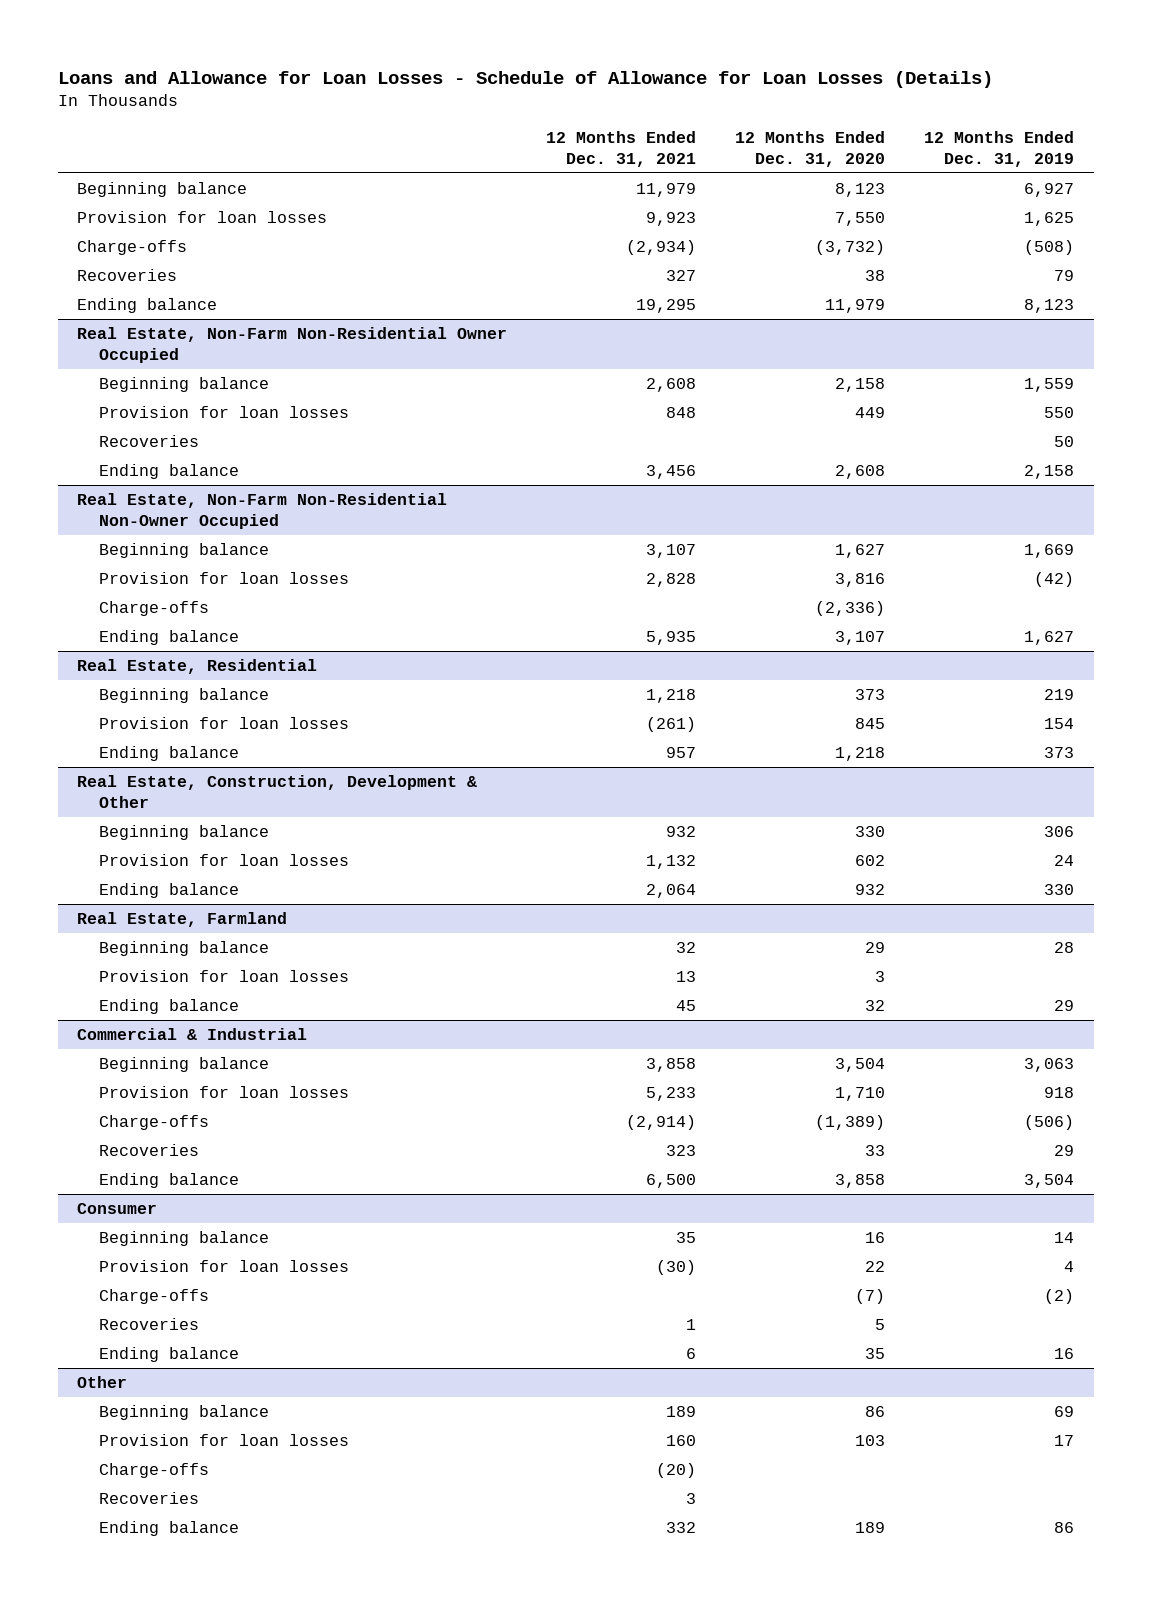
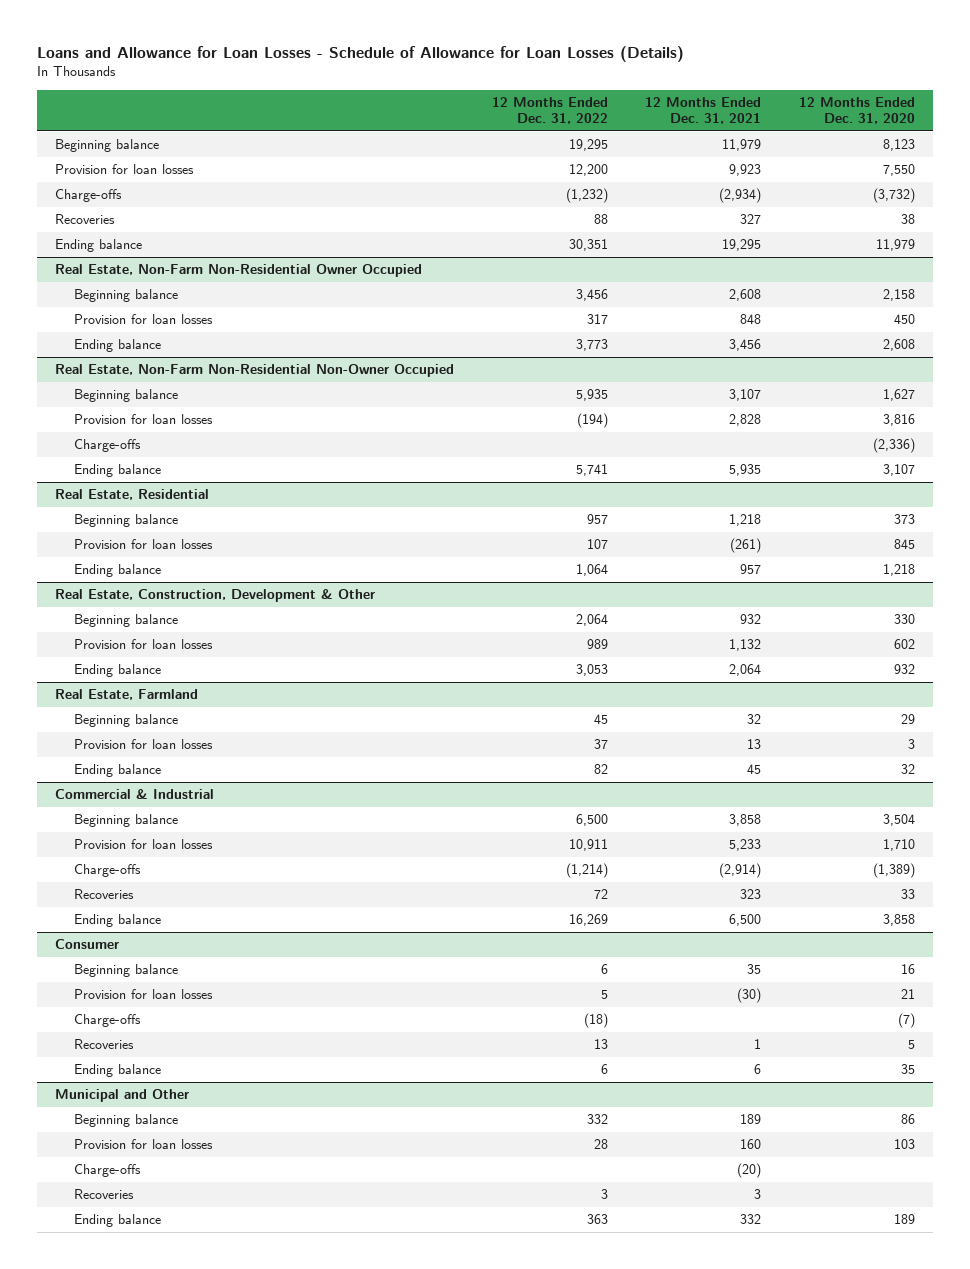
[924,130,1075,167] 12 Months Ended Dec. 31, 2019 -> none
none -> [491,96,608,125] 12 Months Ended Dec. 31, 2022
[99,435,200,448] Recoveries -> none
[855,407,886,419] 449 -> [893,314,915,325] 450
[865,1261,886,1273] 22 -> [900,989,915,1000] 21
[77,1376,128,1389] Other -> none
none -> [55,1089,190,1103] Municipal and Other

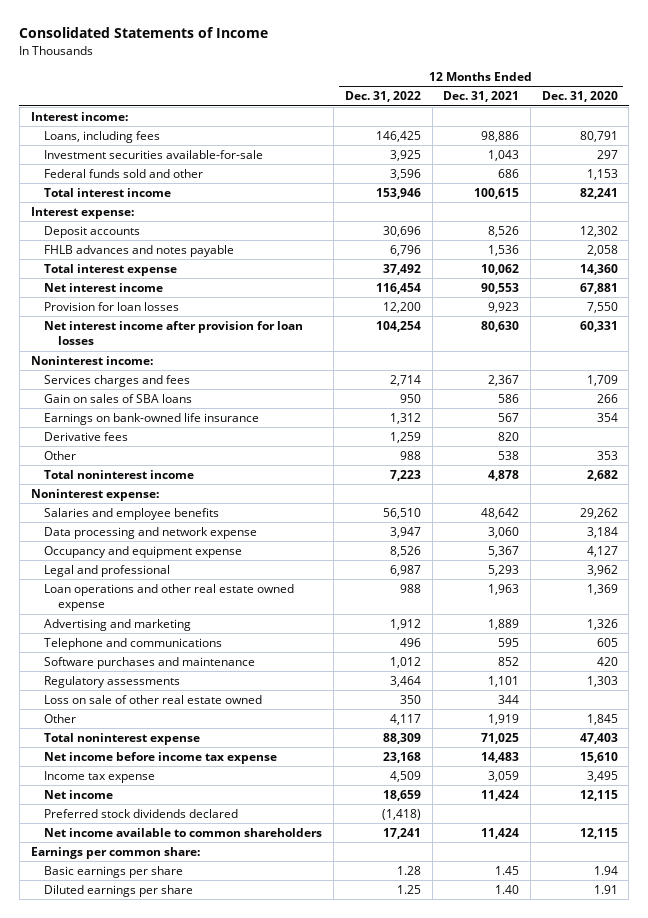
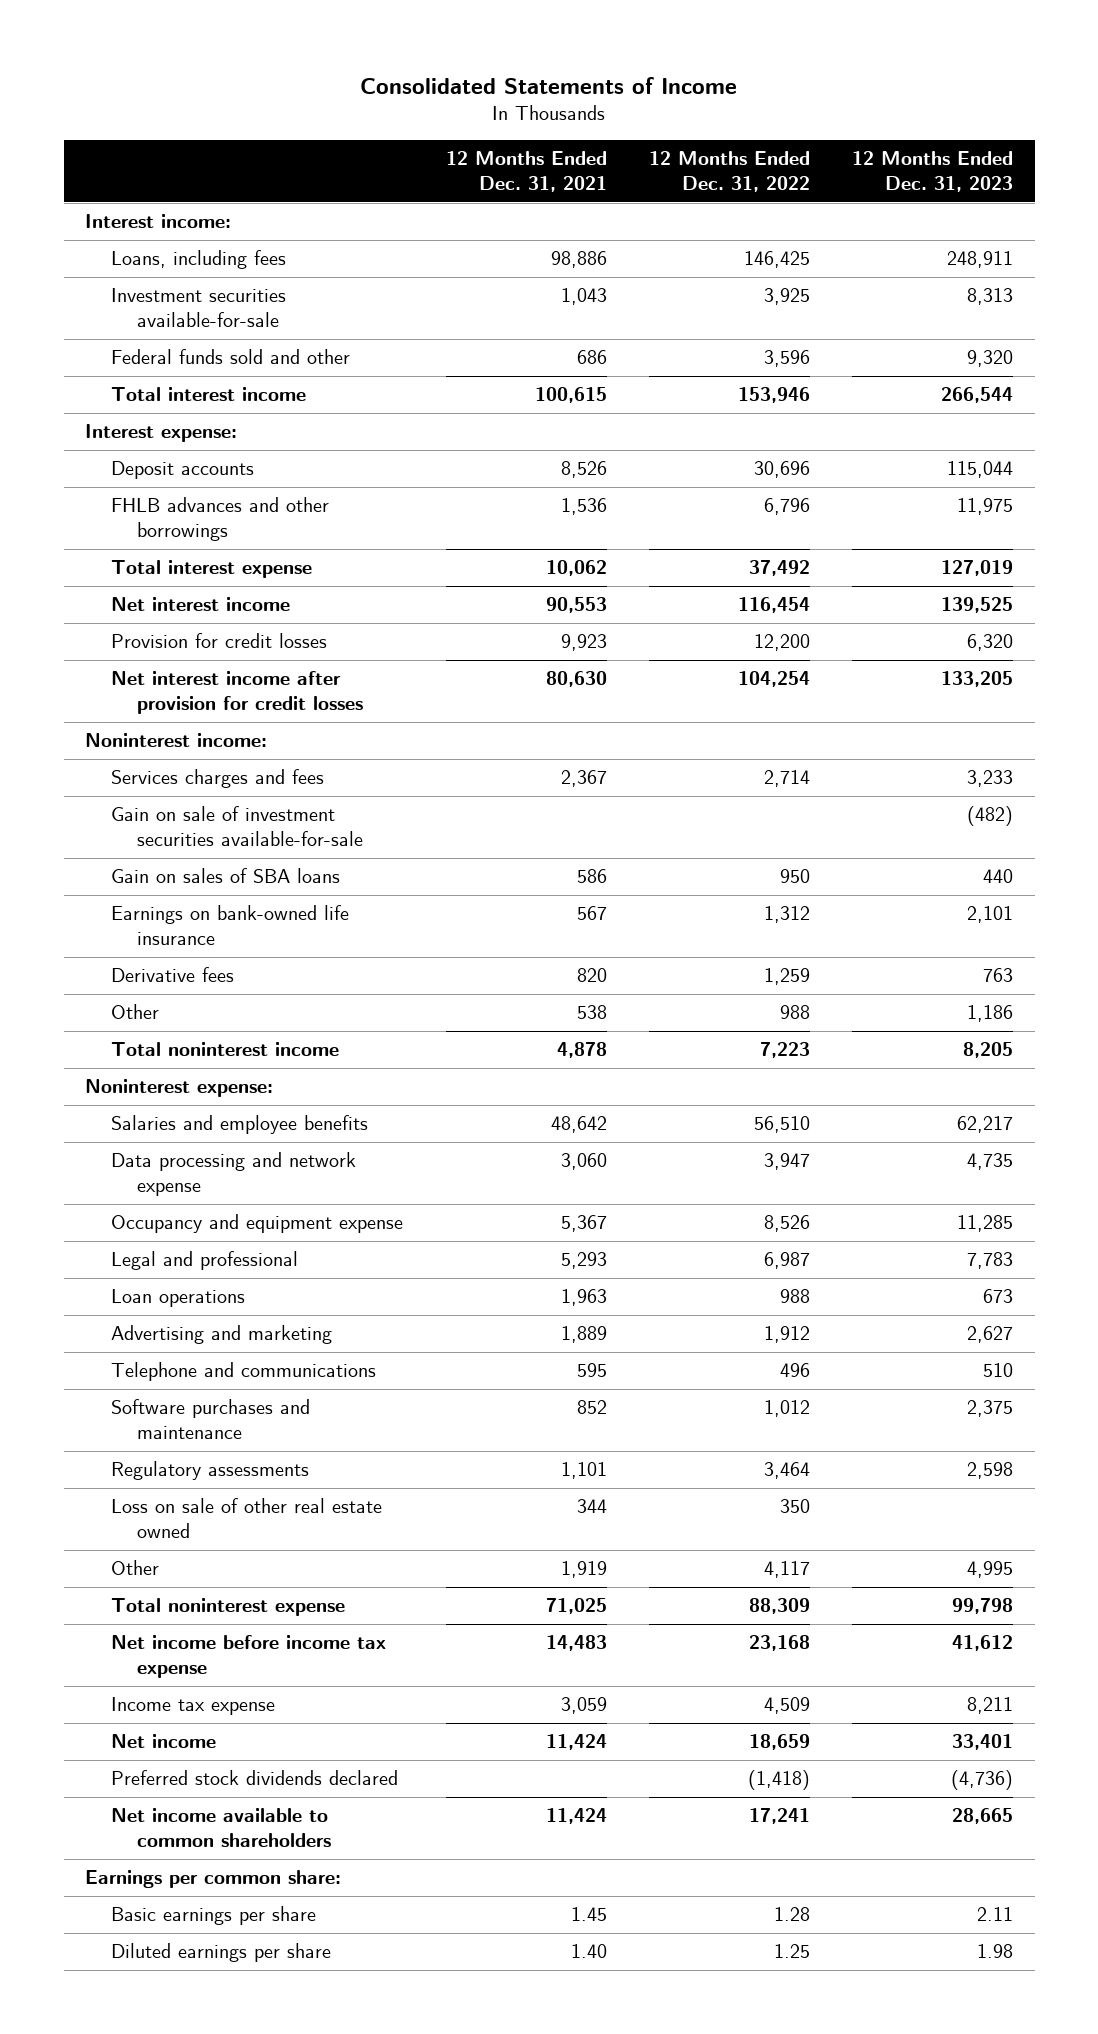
[541,91,618,103] Dec. 31, 2020 -> none
none -> [852,151,1014,192] 12 Months Ended Dec. 31, 2023
[44,245,235,258] FHLB advances and notes payable -> [111,497,330,542] FHLB advances and other borrowings
[44,302,180,312] Provision for loan losses -> [111,633,328,649] Provision for credit losses
[44,321,304,346] Net interest income after provision for loan losses -> [111,671,364,715] Net interest income after provision for credit losses
none -> [111,806,364,847] Gain on sale of investment securities available-for-sale
[44,584,295,612] Loan operations and other real estate owned expense -> [111,1289,246,1308] Loan operations

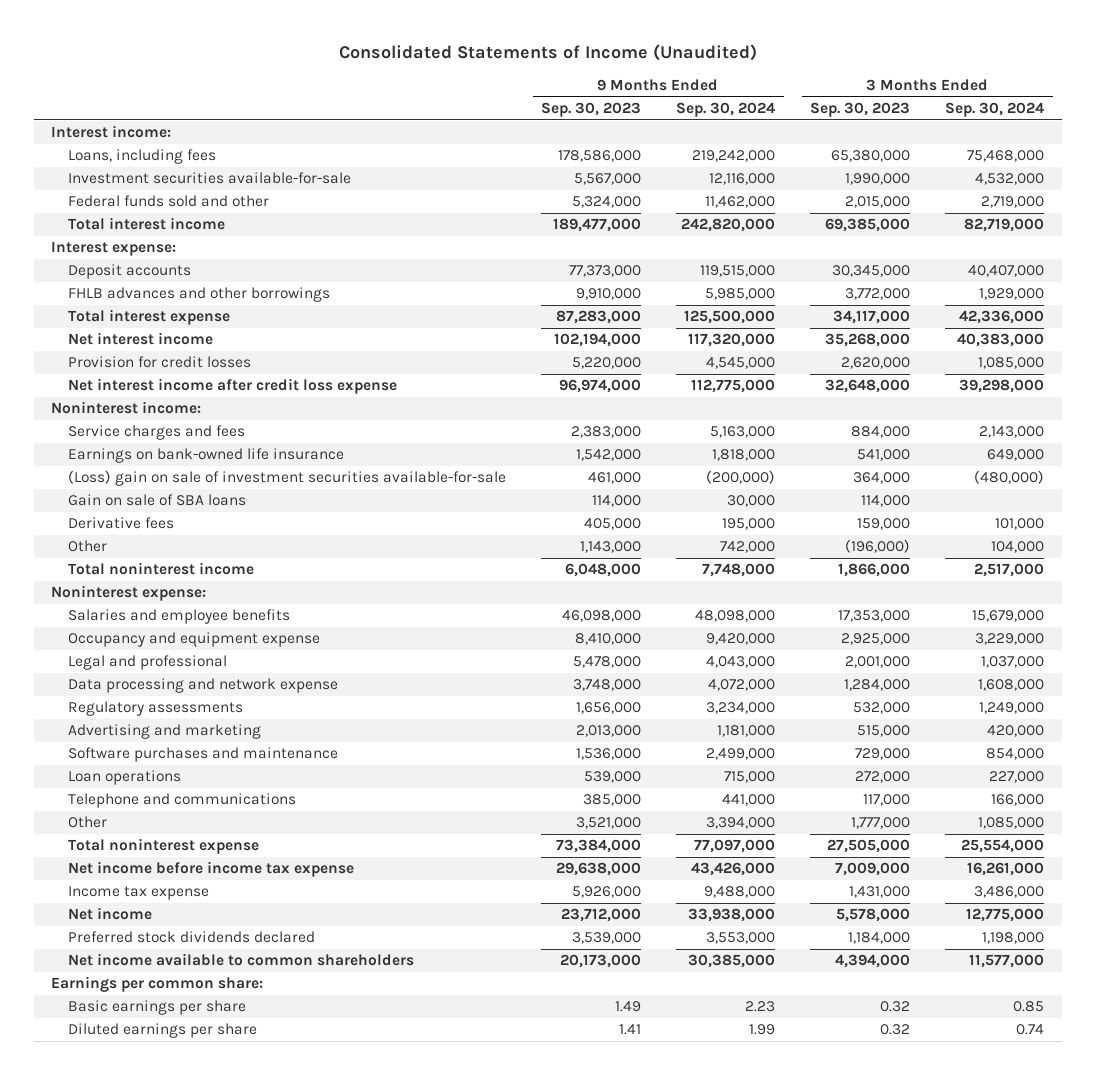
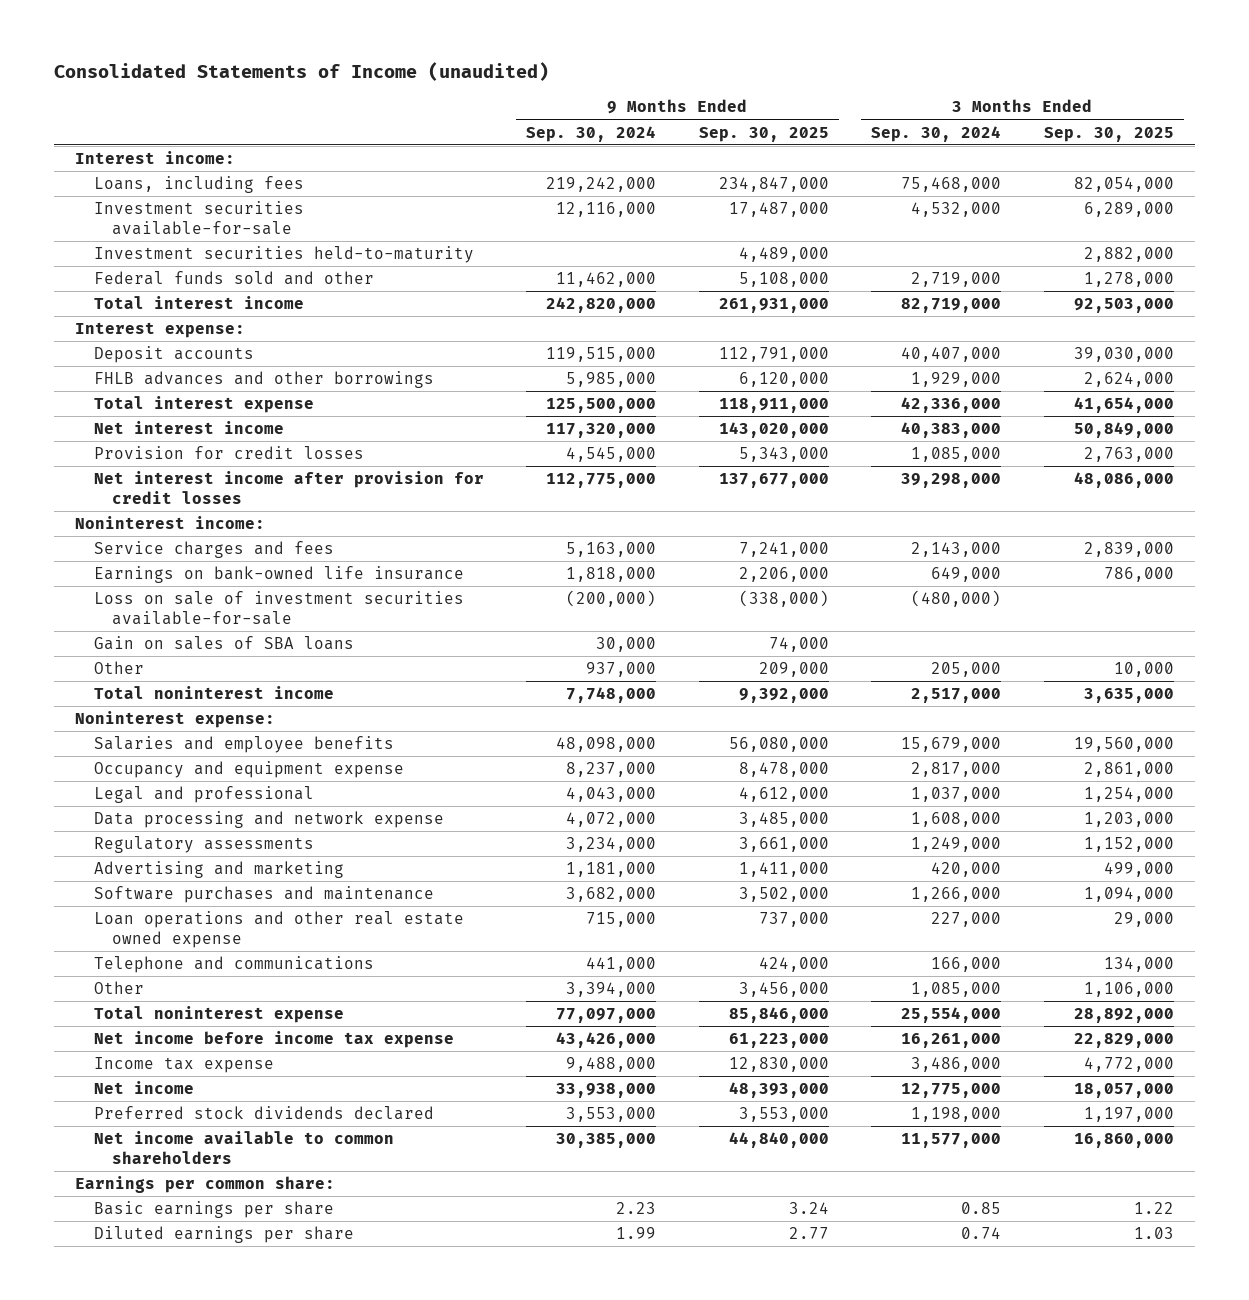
[338,44,757,62] Consolidated Statements of Income (Unaudited) -> [54,62,550,82] Consolidated Statements of Income (unaudited)
[541,102,642,118] Sep. 30, 2023 -> none
[810,102,911,118] Sep. 30, 2023 -> none
none -> [698,126,829,142] Sep. 30, 2025
none -> [1043,126,1174,142] Sep. 30, 2025
none -> [93,246,474,264] Investment securities held-to-maturity
[68,378,398,395] Net interest income after credit loss expense -> [93,471,484,504] Net interest income after provision for credit losses
[68,517,175,530] Derivative fees -> none
[68,470,507,487] (Loss) gain on sale of investment securities available-for-sale -> [93,591,464,625] Loss on sale of investment securities available-for-sale
[68,494,247,507] Gain on sale of SBA loans -> [93,636,354,651] Gain on sales of SBA loans
[720,541,776,554] 742,000 -> [586,662,657,678] 937,000
[991,541,1045,554] 104,000 -> [931,662,1002,678] 205,000
[706,633,776,646] 9,420,000 -> [566,762,657,778] 8,237,000
[975,633,1045,646] 3,229,000 -> [911,762,1002,778] 2,817,000
[706,748,776,761] 2,499,000 -> [566,887,657,903] 3,682,000
[986,748,1045,761] 854,000 -> [911,887,1002,903] 1,266,000
[68,770,182,786] Loan operations -> [93,911,464,948] Loan operations and other real estate owned expense

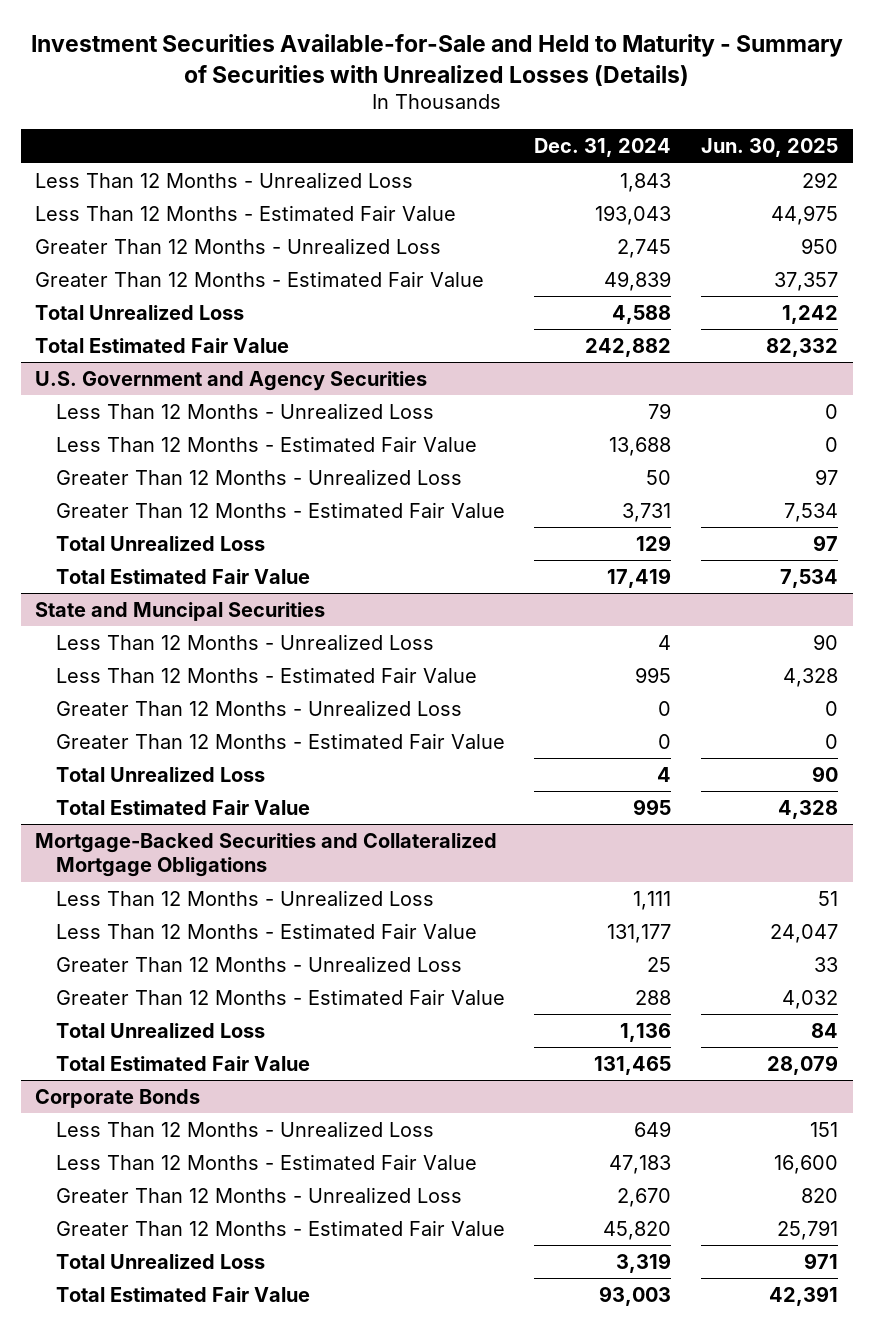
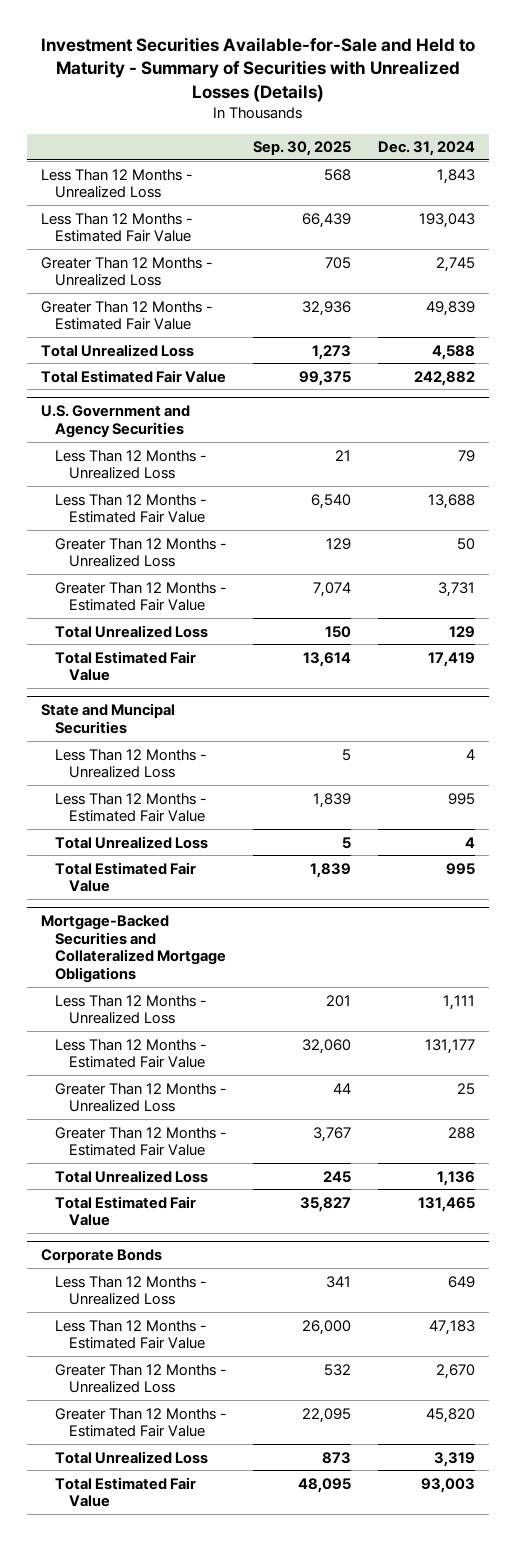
[701,138,839,158] Jun. 30, 2025 -> none
none -> [253,141,352,157] Sep. 30, 2025
[55,700,462,717] Greater Than 12 Months - Unrealized Loss -> none
[55,733,505,750] Greater Than 12 Months - Estimated Fair Value -> none

